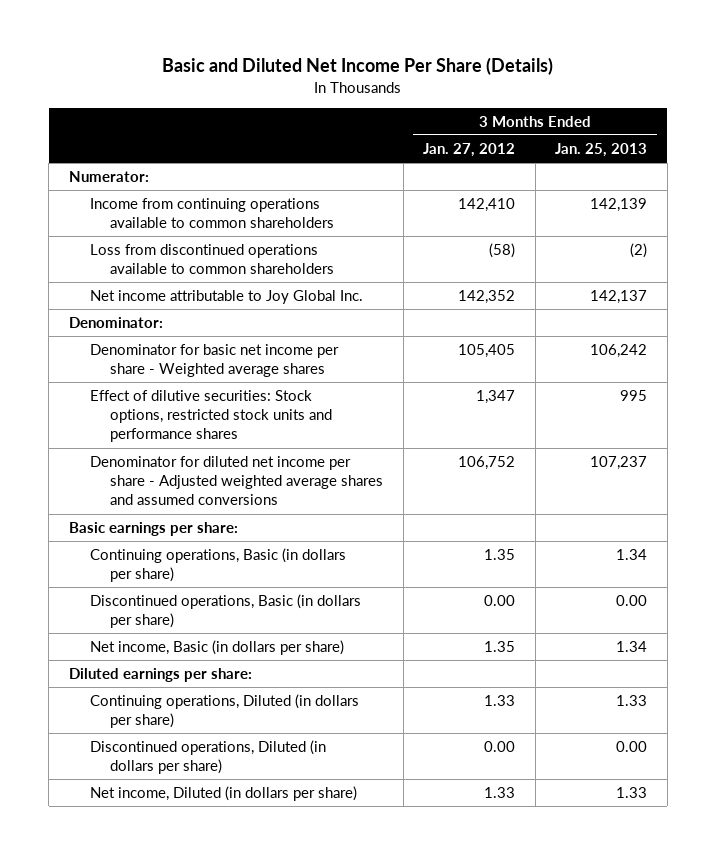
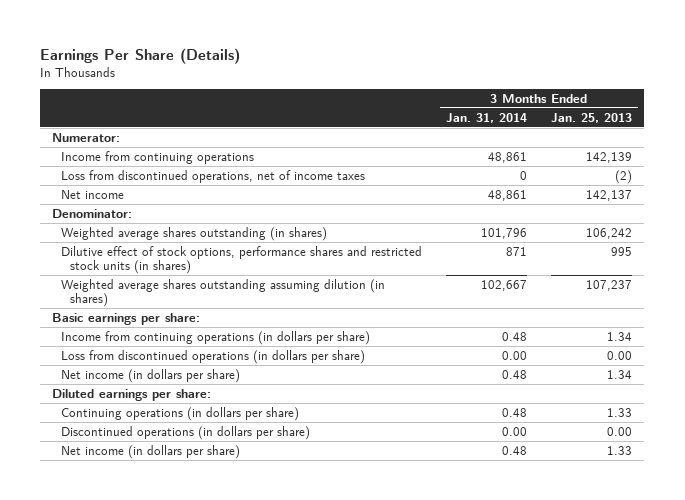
[161,57,553,76] Basic and Diluted Net Income Per Share (Details) -> [40,47,241,64] Earnings Per Share (Details)
[423,142,516,157] Jan. 27, 2012 -> none
none -> [446,112,528,123] Jan. 31, 2014
[89,244,335,275] Loss from discontinued operations available to common shareholders -> none
[89,198,335,229] Income from continuing operations available to common shareholders -> [61,150,255,164] Income from continuing operations
none -> [61,169,366,183] Loss from discontinued operations, net of income taxes
[89,290,363,305] Net income attributable to Joy Global Inc. -> [61,189,125,199] Net income
[89,344,339,378] Denominator for basic net income per share - Weighted average shares -> [61,226,328,241] Weighted average shares outstanding (in shares)
[89,390,333,443] Effect of dilutive securities: Stock options, restricted stock units and performance shares -> [61,245,423,275] Dilutive effect of stock options, performance shares and restricted stock units (in shares)
[89,456,384,506] Denominator for diluted net income per share - Adjusted weighted average shares and assumed conversions -> [61,278,386,308] Weighted average shares outstanding assuming dilution (in shares)
[89,548,346,583] Continuing operations, Basic (in dollars per share) -> [61,330,371,345] Income from continuing operations (in dollars per share)
[89,594,361,629] Discontinued operations, Basic (in dollars per share) -> [61,349,366,364] Loss from discontinued operations (in dollars per share)
[89,640,344,656] Net income, Basic (in dollars per share) -> [61,368,241,383] Net income (in dollars per share)
[89,694,359,729] Continuing operations, Diluted (in dollars per share) -> [61,406,300,421] Continuing operations (in dollars per share)
[89,740,326,775] Discontinued operations, Diluted (in dollars per share) -> [61,425,311,440] Discontinued operations (in dollars per share)
[89,786,357,802] Net income, Diluted (in dollars per share) -> [61,444,241,459] Net income (in dollars per share)

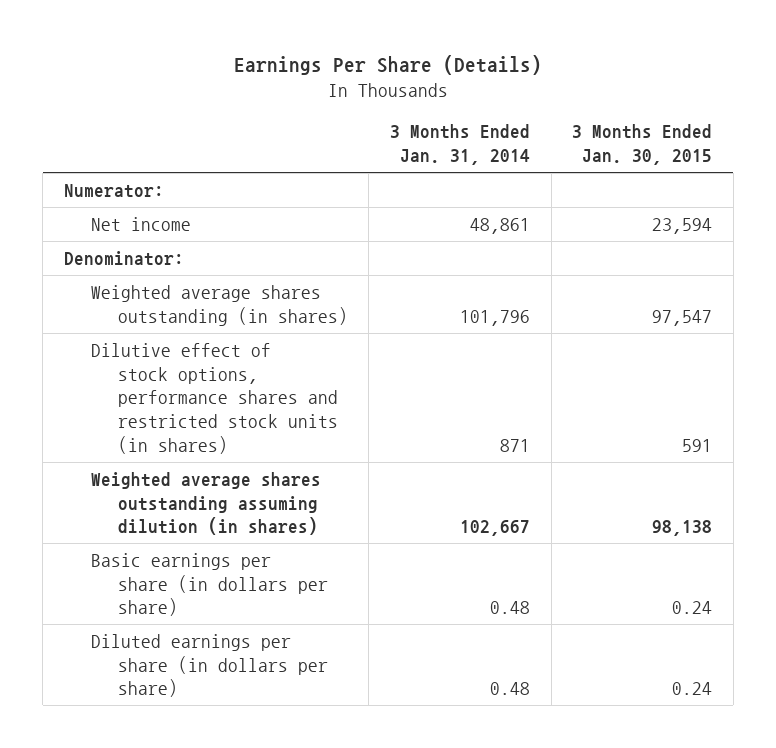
[551,112,633,123] Jan. 25, 2013 -> none
none -> [572,124,713,166] 3 Months Ended Jan. 30, 2015
[61,150,255,164] Income from continuing operations -> none
[61,169,366,183] Loss from discontinued operations, net of income taxes -> none
[52,312,201,325] Basic earnings per share: -> none
[61,330,371,345] Income from continuing operations (in dollars per share) -> none
[61,349,366,364] Loss from discontinued operations (in dollars per share) -> none
[52,388,212,401] Diluted earnings per share: -> none
[61,406,300,421] Continuing operations (in dollars per share) -> none
[61,425,311,440] Discontinued operations (in dollars per share) -> none
[61,368,241,383] Net income (in dollars per share) -> [90,552,328,617] Basic earnings per share (in dollars per share)
[61,444,241,459] Net income (in dollars per share) -> [90,633,328,698] Diluted earnings per share (in dollars per share)

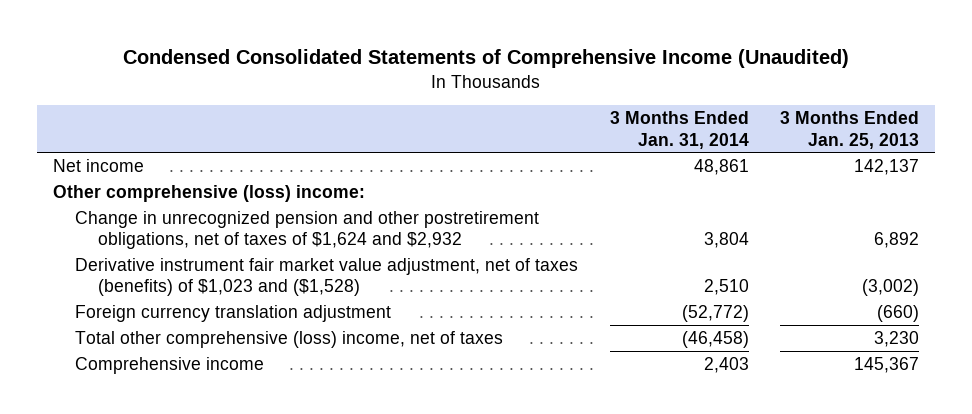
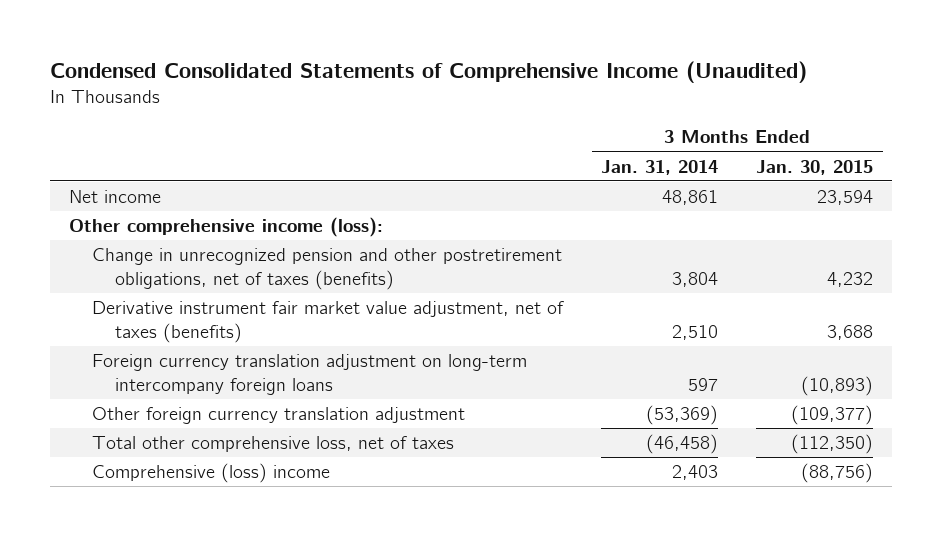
[780,111,920,149] 3 Months Ended Jan. 25, 2013 -> none
none -> [756,159,874,175] Jan. 30, 2015
[52,184,365,202] Other comprehensive (loss) income: -> [68,217,383,238] Other comprehensive income (loss):
[75,210,540,250] Change in unrecognized pension and other postretirement obligations, net of taxes of $1,624 and $2,932 -> [92,248,563,290] Change in unrecognized pension and other postretirement obligations, net of taxes (benefits)
[75,257,579,297] Derivative instrument fair market value adjustment, net of taxes (benefits) of $1,023 and ($1,528) -> [92,301,565,343] Derivative instrument fair market value adjustment, net of taxes (benefits)
none -> [92,354,528,395] Foreign currency translation adjustment on long-term intercompany foreign loans
[75,304,392,322] Foreign currency translation adjustment -> [92,407,466,425] Other foreign currency translation adjustment
[681,304,749,322] (52,772) -> [646,405,719,426] (53,369)
[75,330,504,348] Total other comprehensive (loss) income, net of taxes -> [92,436,455,453] Total other comprehensive loss, net of taxes
[75,356,265,374] Comprehensive income -> [92,463,331,484] Comprehensive (loss) income

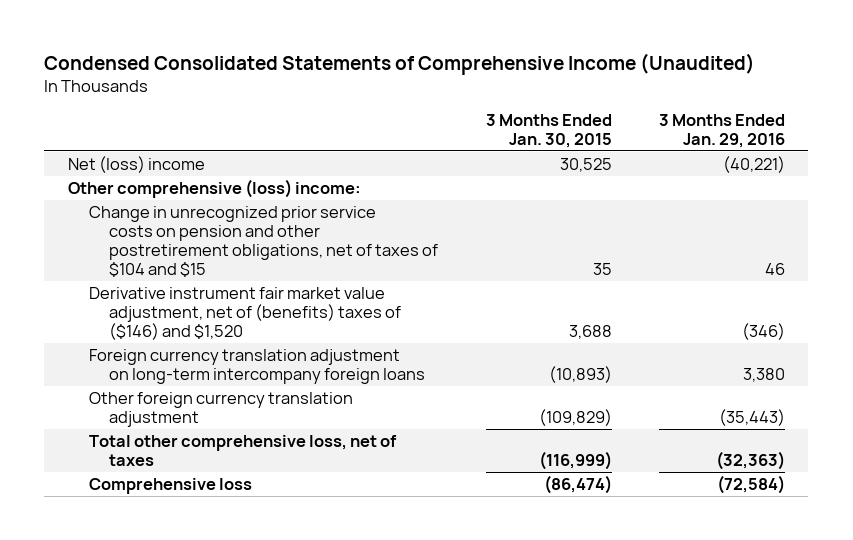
[601,159,719,175] Jan. 31, 2014 -> none
none -> [658,114,785,149] 3 Months Ended Jan. 29, 2016
[68,190,161,204] Net income -> [67,155,205,173] Net (loss) income
[817,190,874,206] 23,594 -> [559,157,612,172] 30,525
[68,217,383,238] Other comprehensive income (loss): -> [67,178,361,198] Other comprehensive (loss) income:
[92,248,563,290] Change in unrecognized pension and other postretirement obligations, net of taxes (benefits) -> [88,205,439,277] Change in unrecognized prior service costs on pension and other postretirement obligations, net of taxes of $104 and $15
[827,271,874,287] 4,232 -> [592,262,612,275] 35
[92,301,565,343] Derivative instrument fair market value adjustment, net of taxes (benefits) -> [88,286,402,340] Derivative instrument fair market value adjustment, net of (benefits) taxes of ($146) and $1,520
[791,405,874,426] (109,377) -> [538,408,612,426] (109,829)
[791,434,874,455] (112,350) -> [538,450,612,470] (116,999)
[92,463,331,484] Comprehensive (loss) income -> [88,477,252,494] Comprehensive loss
[801,463,874,484] (88,756) -> [543,474,612,494] (86,474)

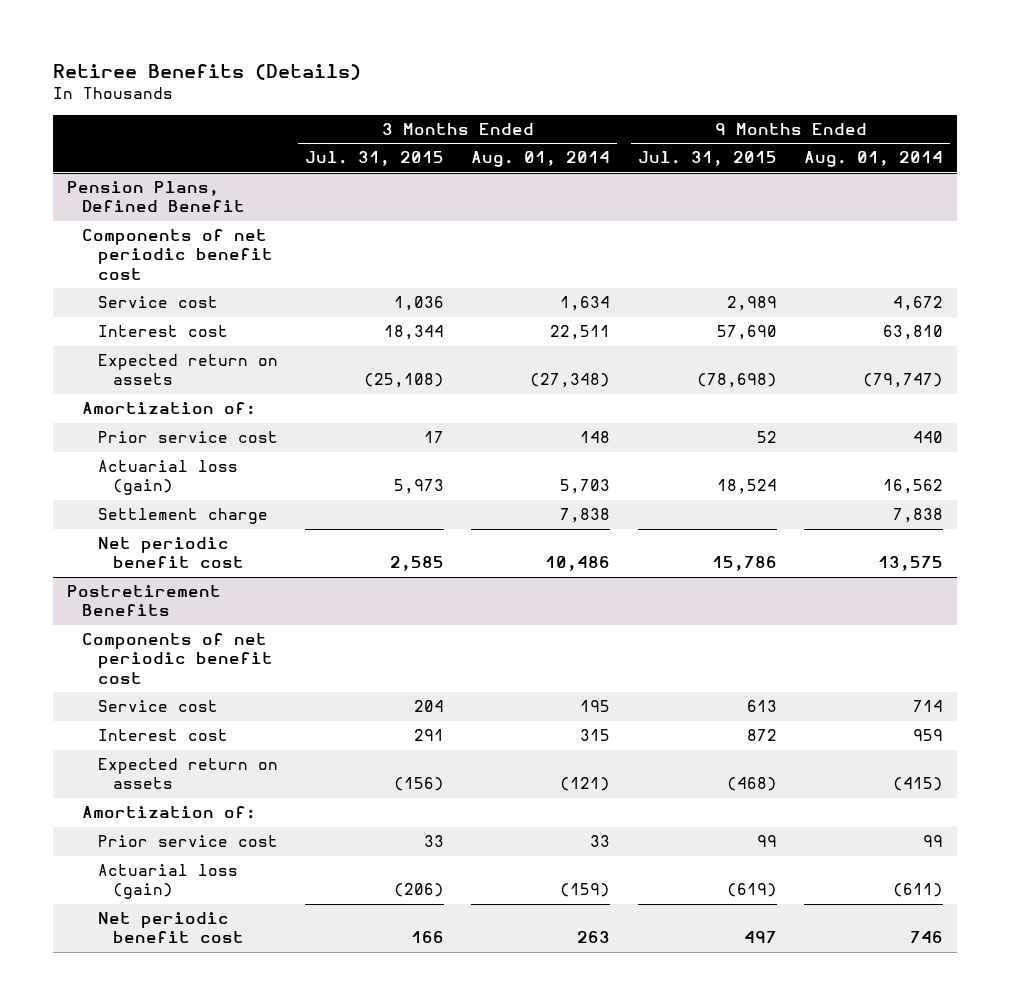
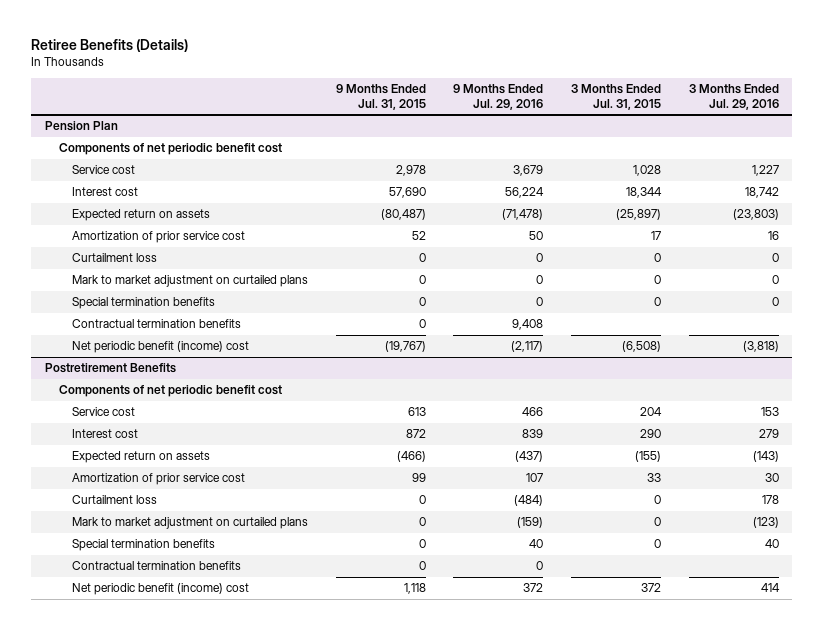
[471,151,611,168] Aug. 01, 2014 -> none
[804,151,944,168] Aug. 01, 2014 -> none
none -> [453,84,544,110] 9 Months Ended Jul. 29, 2016
none -> [688,84,779,110] 3 Months Ended Jul. 29, 2016
[66,181,246,213] Pension Plans, Defined Benefit -> [44,121,118,132] Pension Plan
[394,296,445,312] 1,036 -> [633,165,662,177] 1,028
[726,296,777,312] 2,989 -> [395,165,426,177] 2,978
[82,402,257,416] Amortization of: -> none
[97,460,238,496] Actuarial loss (gain) -> none
[97,508,268,525] Settlement charge -> none
[364,373,445,389] (25,108) -> [616,209,662,221] (25,897)
[696,373,777,389] (78,698) -> [380,209,426,221] (80,487)
[97,431,278,444] Prior service cost -> [72,231,246,244] Amortization of prior service cost
none -> [72,253,158,263] Curtailment loss
none -> [72,275,309,288] Mark to market adjustment on curtailed plans
none -> [72,297,216,310] Special termination benefits
none -> [72,319,242,329] Contractual termination benefits
[97,537,244,569] Net periodic benefit cost -> [72,341,250,354] Net periodic benefit (income) cost
[390,556,445,572] 2,585 -> [622,341,662,353] (6,508)
[711,556,777,572] 15,786 -> [384,341,426,353] (19,767)
[82,806,257,820] Amortization of: -> none
[97,864,238,900] Actuarial loss (gain) -> none
[414,729,445,742] 291 -> [640,429,662,439] 290
[394,777,445,792] (156) -> [635,451,662,463] (155)
[726,777,777,792] (468) -> [396,451,426,463] (466)
[97,835,278,848] Prior service cost -> [72,473,246,486] Amortization of prior service cost
none -> [72,495,158,505] Curtailment loss
none -> [72,517,309,530] Mark to market adjustment on curtailed plans
none -> [72,539,216,552] Special termination benefits
none -> [72,561,242,571] Contractual termination benefits
[97,912,244,944] Net periodic benefit cost -> [72,583,250,596] Net periodic benefit (income) cost
[411,931,445,944] 166 -> [641,583,662,593] 372
[743,931,777,944] 497 -> [403,583,426,595] 1,118

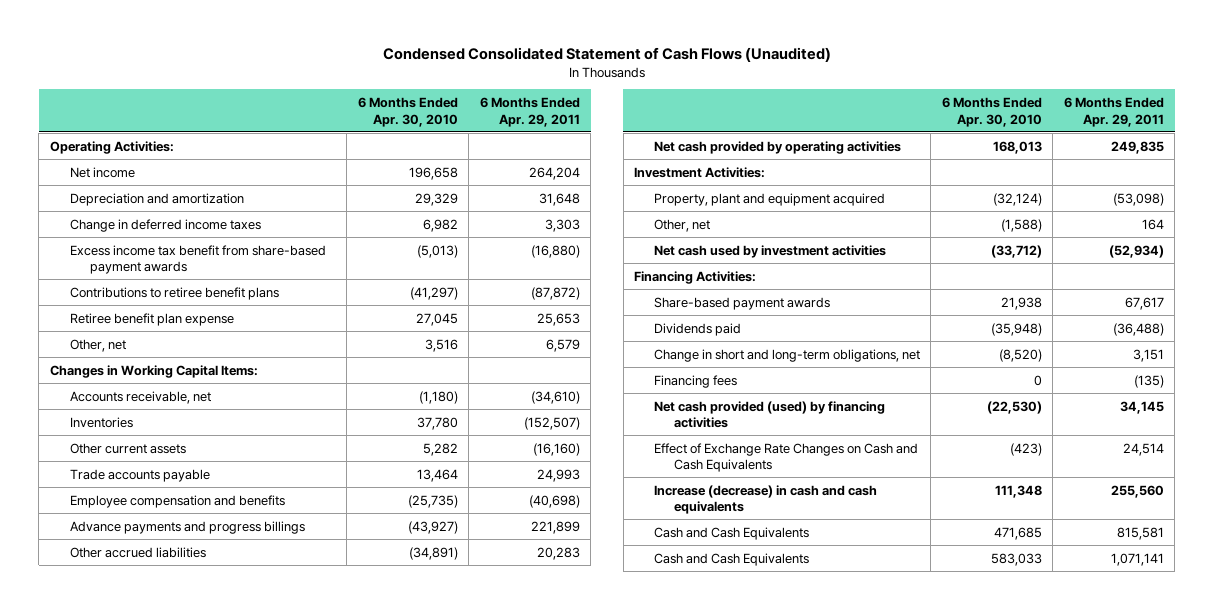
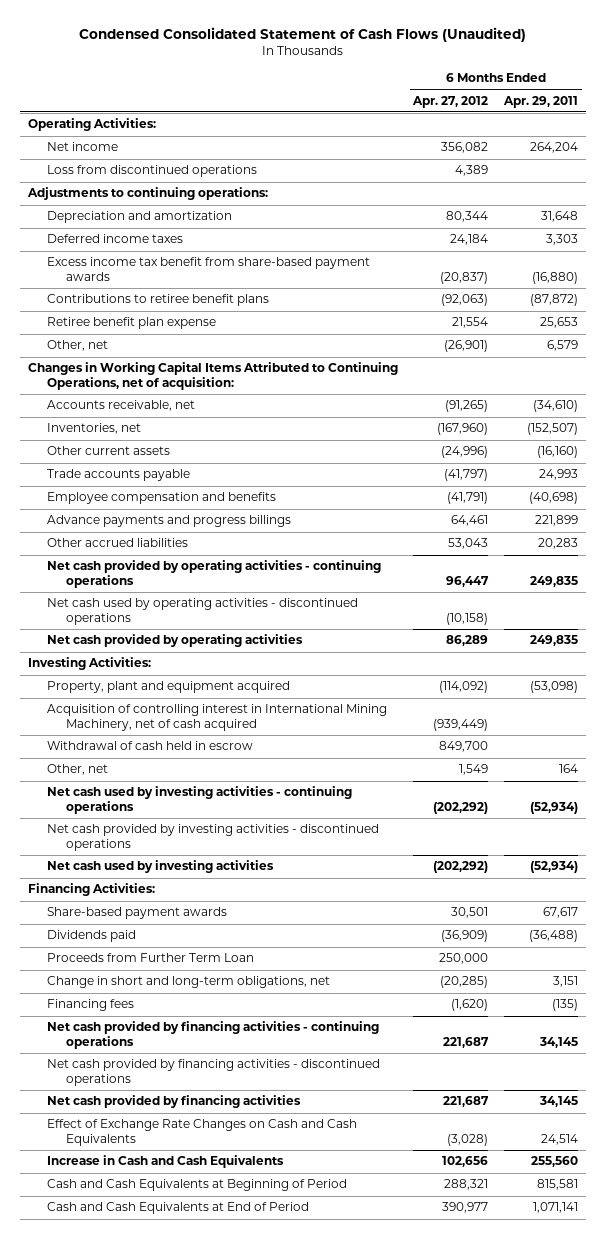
[357,96,458,127] 6 Months Ended Apr. 30, 2010 -> none
none -> [412,95,489,108] Apr. 27, 2012
none -> [46,165,257,178] Loss from discontinued operations
none -> [26,187,268,201] Adjustments to continuing operations:
[69,218,261,232] Change in deferred income taxes -> [46,234,183,244] Deferred income taxes
[49,364,258,378] Changes in Working Capital Items: -> [27,362,398,391] Changes in Working Capital Items Attributed to Continuing Operations, net of acquisition:
[69,416,133,428] Inventories -> [46,423,141,435] Inventories, net
none -> [46,560,381,589] Net cash provided by operating activities - continuing operations
none -> [46,598,358,626] Net cash used by operating activities - discontinued operations
[634,166,766,178] Investment Activities: -> [27,657,151,671] Investing Activities:
none -> [46,704,387,732] Acquisition of controlling interest in International Mining Machinery, net of cash acquired
none -> [46,741,253,751] Withdrawal of cash held in escrow
none -> [46,786,352,815] Net cash used by investing activities - continuing operations
none -> [46,824,379,852] Net cash provided by investing activities - discontinued operations
[653,244,886,258] Net cash used by investment activities -> [46,860,274,874] Net cash used by investing activities
none -> [46,953,254,963] Proceeds from Further Term Loan
none -> [46,1021,379,1050] Net cash provided by financing activities - continuing operations
none -> [46,1059,380,1087] Net cash provided by financing activities - discontinued operations
[653,400,885,429] Net cash provided (used) by financing activities -> [46,1095,301,1109] Net cash provided by financing activities
[653,484,877,515] Increase (decrease) in cash and cash equivalents -> [46,1155,284,1169] Increase in Cash and Cash Equivalents
[653,526,809,540] Cash and Cash Equivalents -> [46,1179,347,1192] Cash and Cash Equivalents at Beginning of Period
[653,552,809,566] Cash and Cash Equivalents -> [46,1202,309,1215] Cash and Cash Equivalents at End of Period

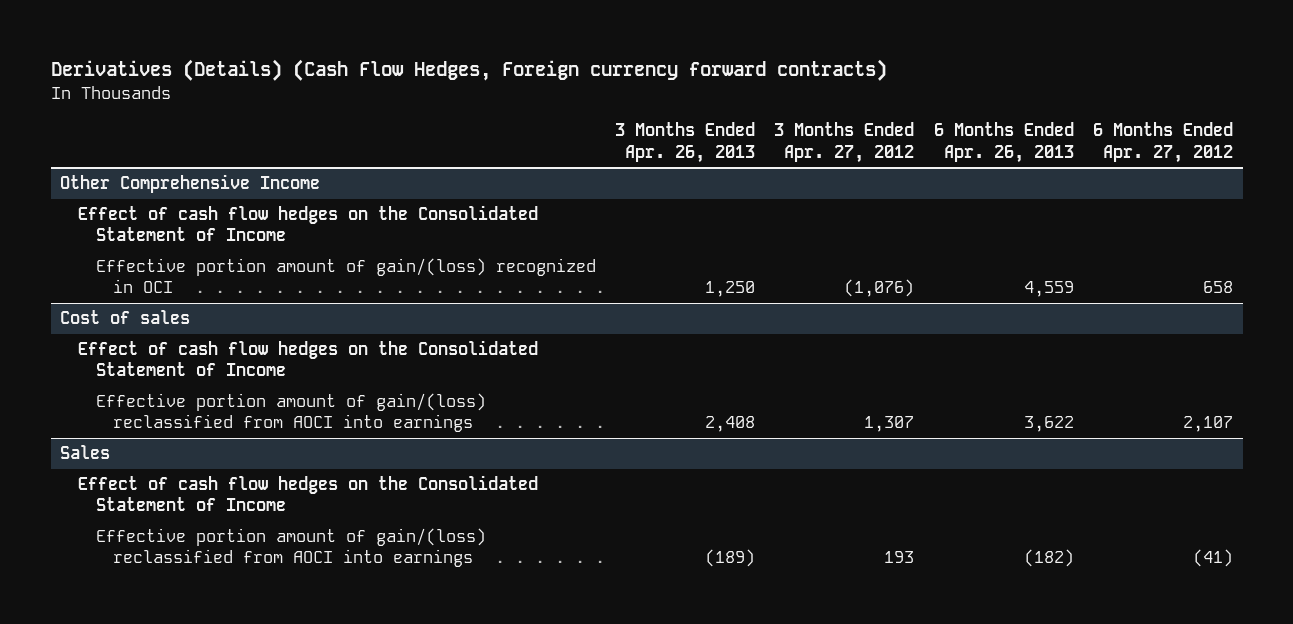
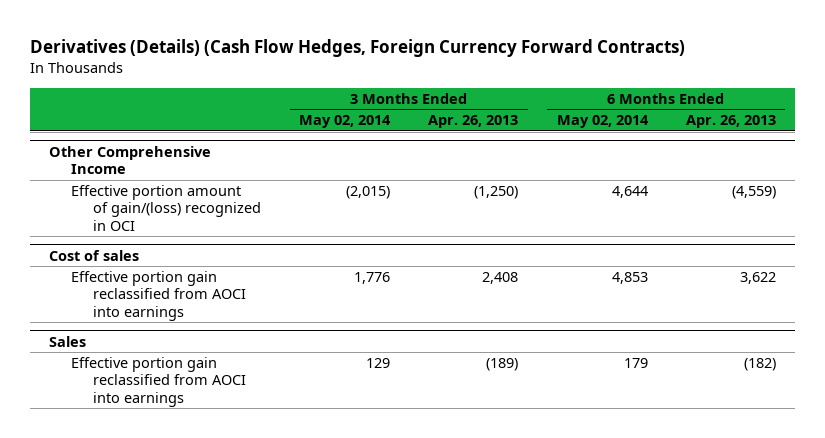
[50,59,887,82] Derivatives (Details) (Cash Flow Hedges, Foreign currency forward contracts) -> [30,39,686,58] Derivatives (Details) (Cash Flow Hedges, Foreign Currency Forward Contracts)
[774,122,915,163] 3 Months Ended Apr. 27, 2012 -> none
[1092,122,1233,163] 6 Months Ended Apr. 27, 2012 -> none
none -> [299,115,392,129] May 02, 2014
none -> [556,115,649,129] May 02, 2014
[78,205,539,242] Effect of cash flow hedges on the Consolidated Statement of Income -> none
[704,281,755,298] 1,250 -> [474,186,519,200] (1,250)
[1023,281,1074,298] 4,559 -> [731,186,776,200] (4,559)
[78,340,539,377] Effect of cash flow hedges on the Consolidated Statement of Income -> none
[95,393,486,433] Effective portion amount of gain/(loss) reclassified from AOCI into earnings -> [71,271,246,321] Effective portion gain reclassified from AOCI into earnings
[78,475,539,512] Effect of cash flow hedges on the Consolidated Statement of Income -> none
[95,528,486,568] Effective portion amount of gain/(loss) reclassified from AOCI into earnings -> [71,357,246,407] Effective portion gain reclassified from AOCI into earnings

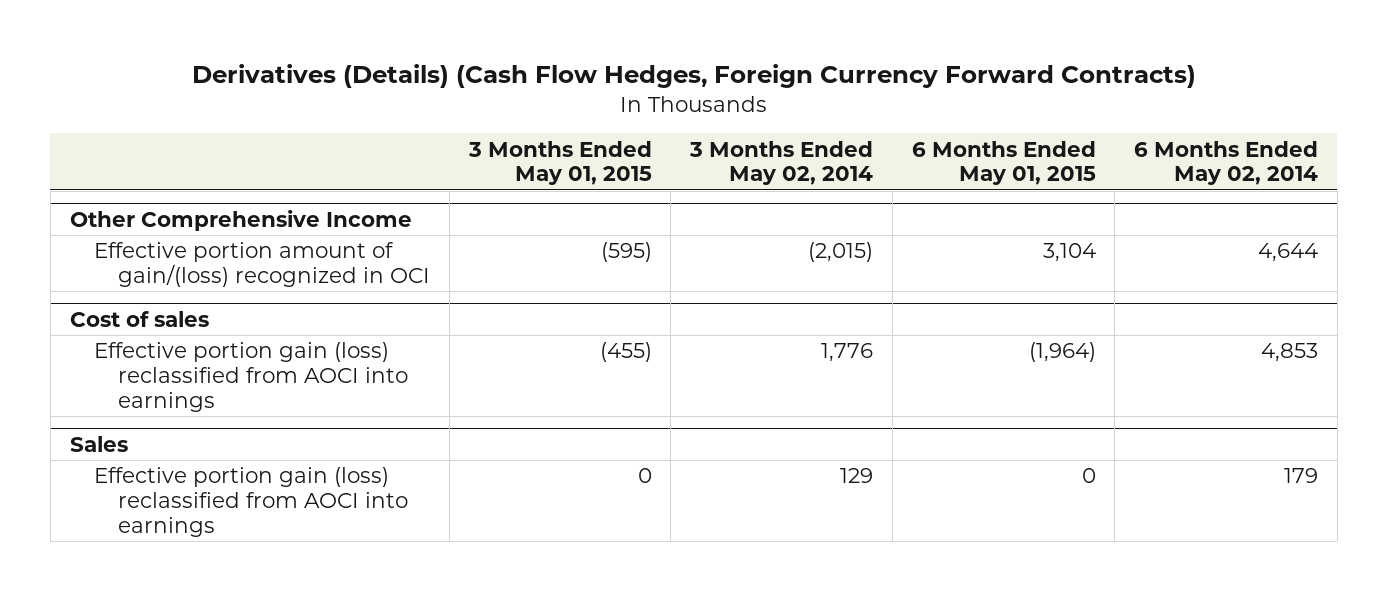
[428,115,519,129] Apr. 26, 2013 -> none
[685,115,776,129] Apr. 26, 2013 -> none
none -> [467,140,652,186] 3 Months Ended May 01, 2015
none -> [911,140,1096,186] 6 Months Ended May 01, 2015
[71,271,246,321] Effective portion gain reclassified from AOCI into earnings -> [93,342,409,412] Effective portion gain (loss) reclassified from AOCI into earnings
[71,357,246,407] Effective portion gain reclassified from AOCI into earnings -> [93,467,409,537] Effective portion gain (loss) reclassified from AOCI into earnings

